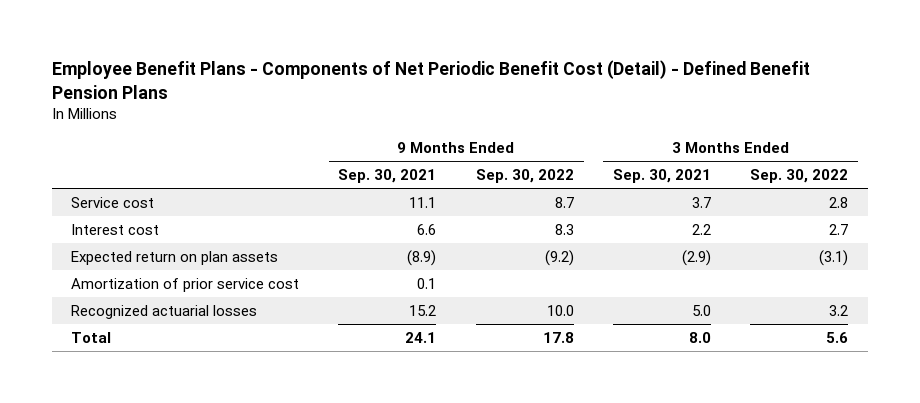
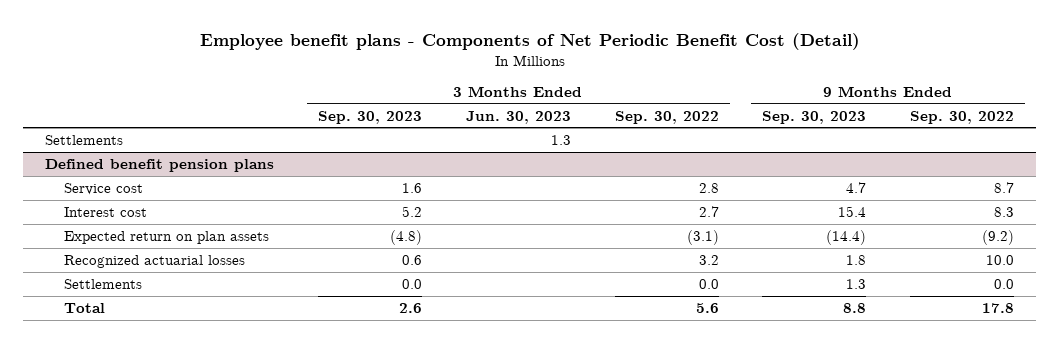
[51,60,810,99] Employee Benefit Plans - Components of Net Periodic Benefit Cost (Detail) - Defined Benefit Pension Plans -> [199,32,860,50] Employee benefit plans - Components of Net Periodic Benefit Cost (Detail)
[338,169,437,184] Sep. 30, 2021 -> none
[613,169,712,184] Sep. 30, 2021 -> none
none -> [317,110,422,124] Sep. 30, 2023
none -> [465,110,571,124] Jun. 30, 2023
none -> [762,110,867,124] Sep. 30, 2023
none -> [45,134,124,145] Settlements
none -> [45,158,275,172] Defined benefit pension plans
[71,277,300,292] Amortization of prior service cost -> none
none -> [63,278,142,289] Settlements

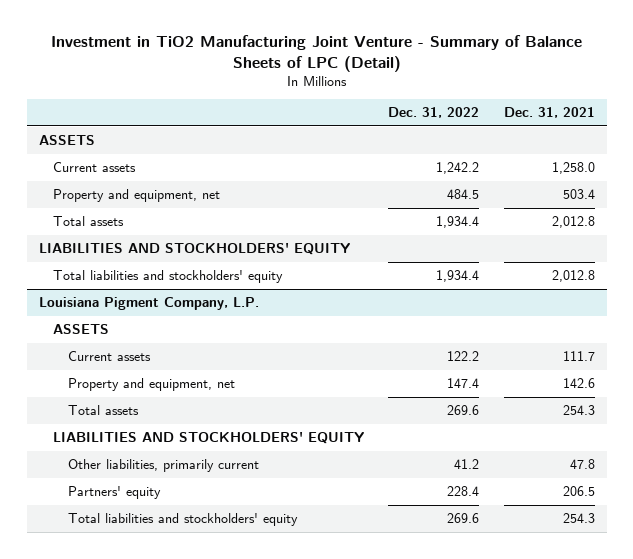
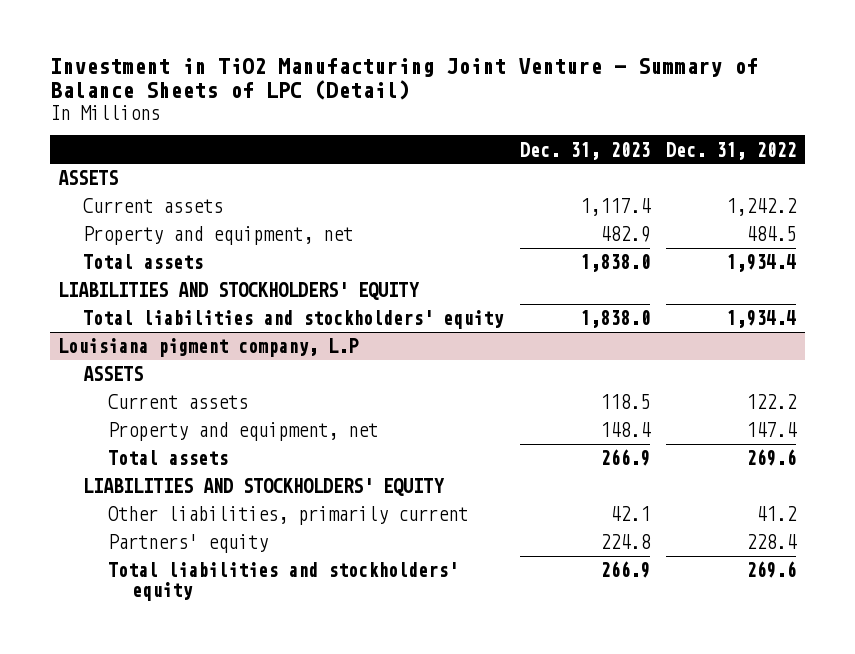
[503,107,595,119] Dec. 31, 2021 -> none
none -> [519,141,650,160] Dec. 31, 2023
[38,296,259,310] Louisiana Pigment Company, L.P. -> [58,338,360,358] Louisiana pigment company, L.P

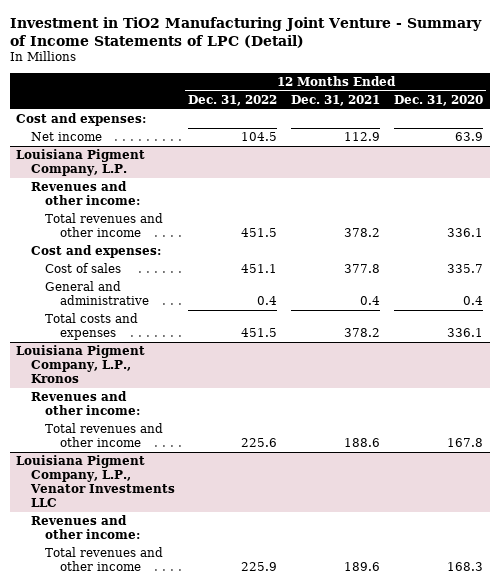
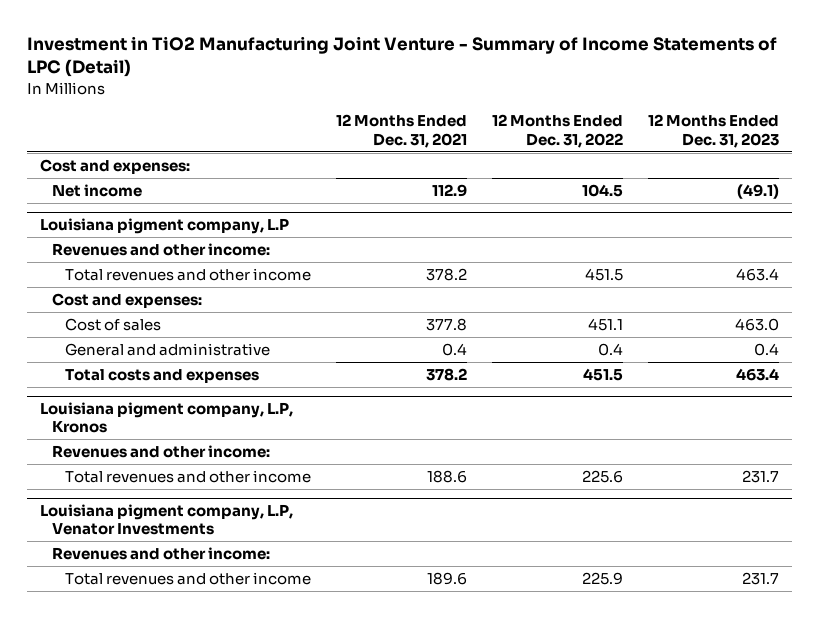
[393,94,483,106] Dec. 31, 2020 -> none
none -> [648,114,780,148] 12 Months Ended Dec. 31, 2023
[16,149,146,177] Louisiana Pigment Company, L.P. -> [39,218,289,235] Louisiana pigment company, L.P
[16,345,146,384] Louisiana Pigment Company, L.P., Kronos -> [39,402,293,434] Louisiana pigment company, L.P, Kronos
[16,455,175,508] Louisiana Pigment Company, L.P., Venator Investments LLC -> [39,504,293,536] Louisiana pigment company, L.P, Venator Investments

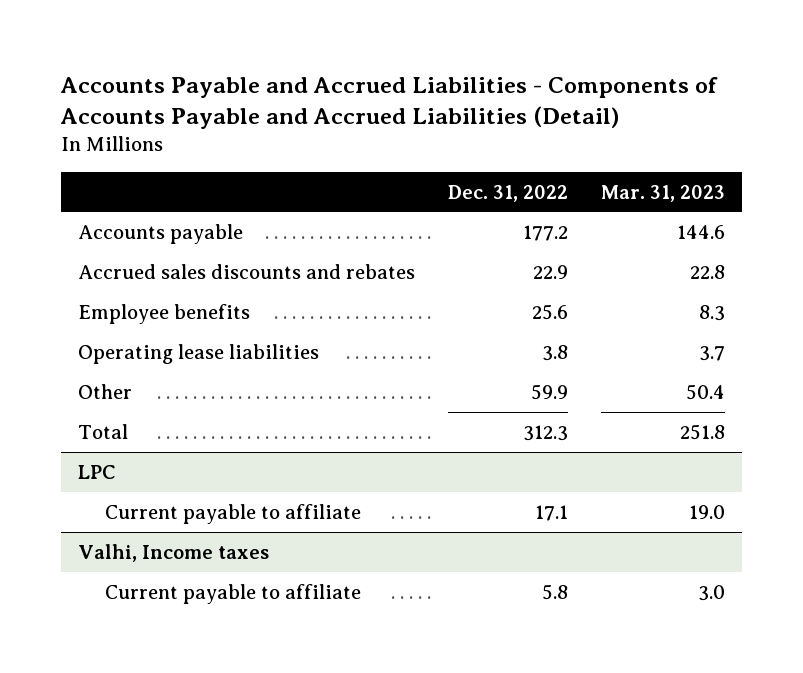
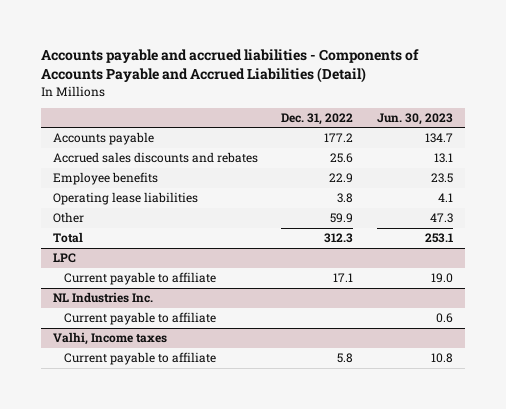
[60,76,719,130] Accounts Payable and Accrued Liabilities - Components of Accounts Payable and Accrued Liabilities (Detail) -> [41,49,420,84] Accounts payable and accrued liabilities - Components of Accounts Payable and Accrued Liabilities (Detail)
[601,184,726,202] Mar. 31, 2023 -> none
none -> [376,112,453,125] Jun. 30, 2023
[533,264,569,279] 22.9 -> [330,153,354,164] 25.6
[532,303,569,320] 25.6 -> [329,173,354,184] 22.9
none -> [52,292,153,304] NL Industries Inc.
none -> [64,312,217,326] Current payable to affiliate

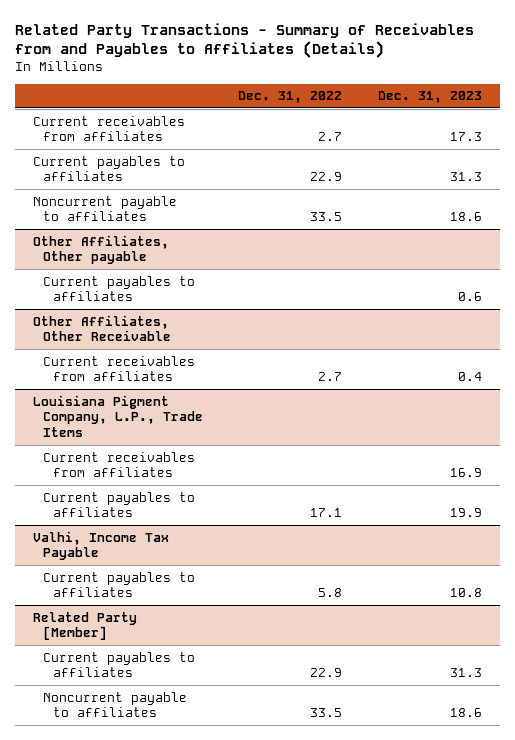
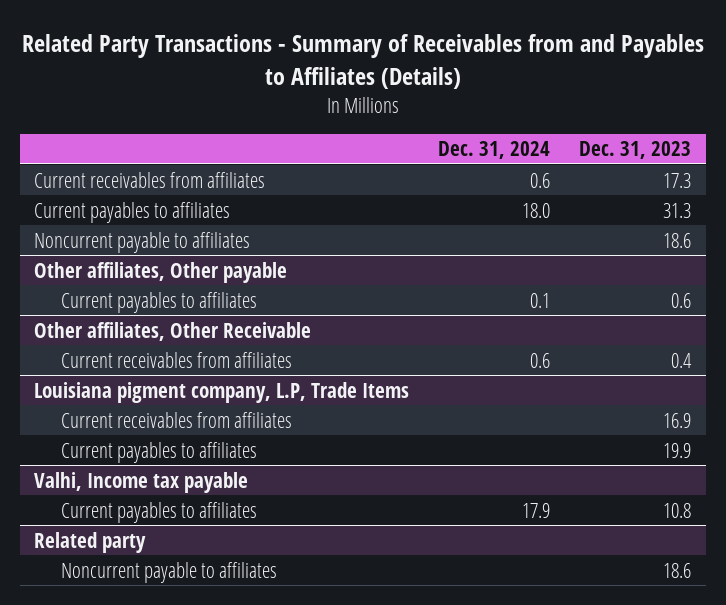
[238,91,343,104] Dec. 31, 2022 -> none
none -> [438,141,551,160] Dec. 31, 2024
[32,234,169,265] Other Affiliates, Other payable -> [34,261,288,283] Other affiliates, Other payable
[32,314,171,342] Other Affiliates, Other Receivable -> [34,321,312,341] Other affiliates, Other Receivable
[32,394,203,437] Louisiana Pigment Company, L.P., Trade Items -> [34,381,410,403] Louisiana pigment company, L.P, Trade Items
[32,530,169,561] Valhi, Income Tax Payable -> [34,471,249,493] Valhi, Income tax payable
[42,651,195,678] Current payables to affiliates -> none
[32,611,137,641] Related Party [Member] -> [34,531,147,553] Related party

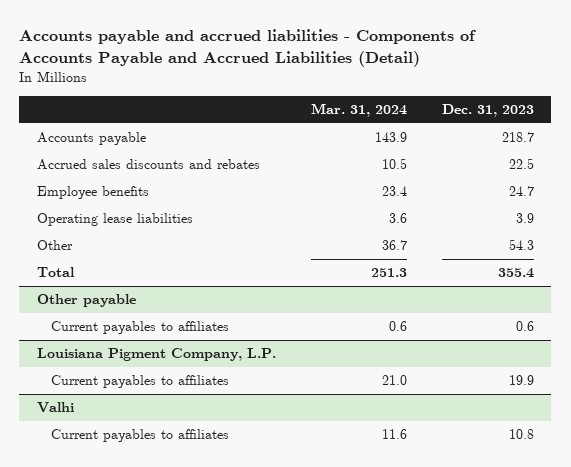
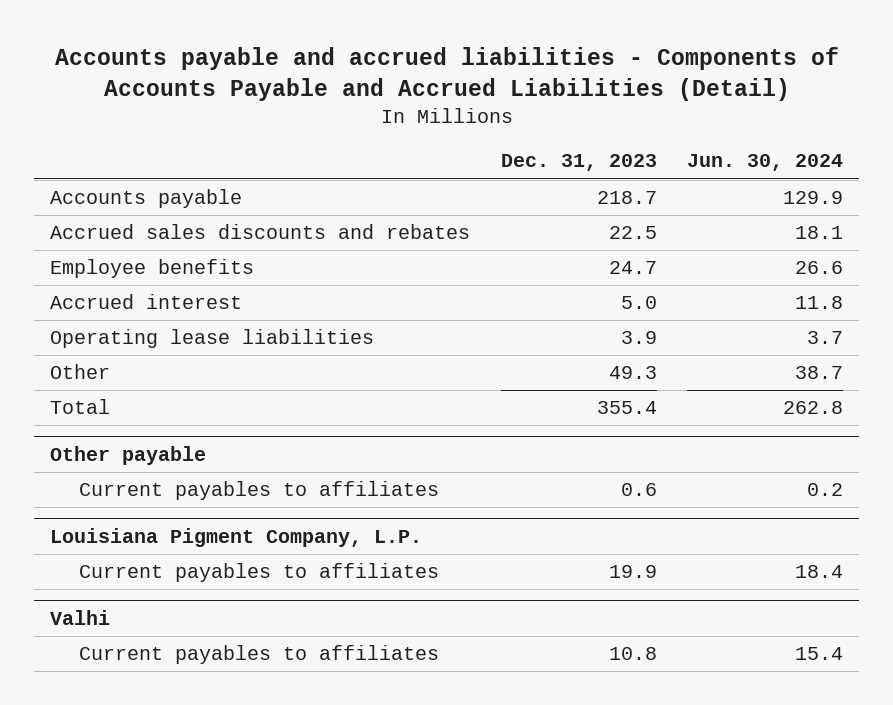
[310,103,407,118] Mar. 31, 2024 -> none
none -> [687,154,844,172] Jun. 30, 2024
none -> [49,294,242,310] Accrued interest
[508,239,534,251] 54.3 -> [608,366,657,380] 49.3

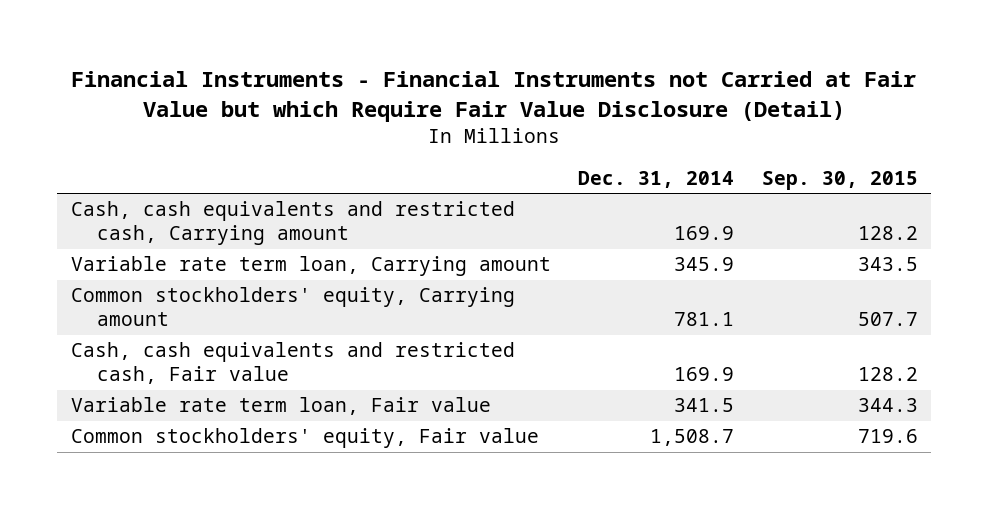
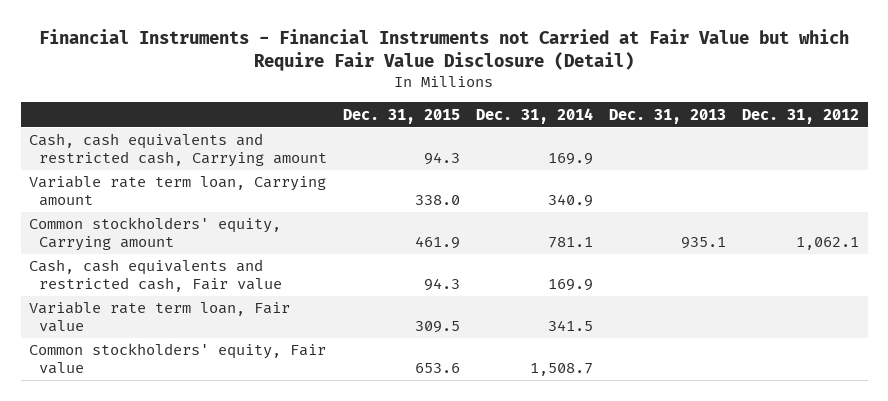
[761,171,918,191] Sep. 30, 2015 -> none
none -> [343,108,461,124] Dec. 31, 2015
none -> [609,108,727,124] Dec. 31, 2013
none -> [742,108,860,124] Dec. 31, 2012
[674,257,735,272] 345.9 -> [548,194,594,208] 340.9

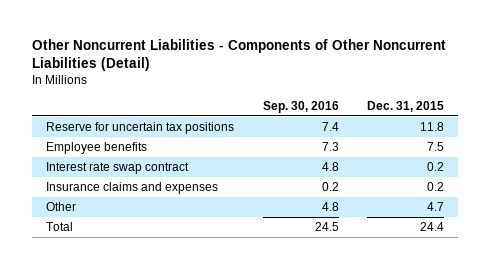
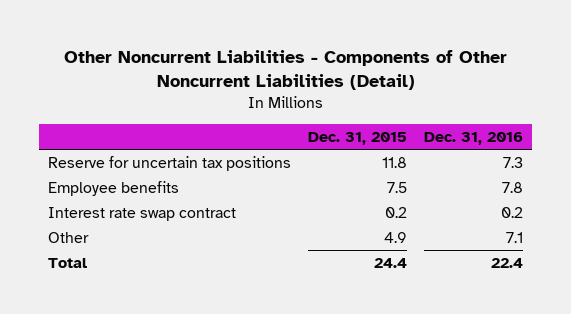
[262,101,339,114] Sep. 30, 2016 -> none
none -> [424,131,524,145] Dec. 31, 2016
[46,181,219,194] Insurance claims and expenses -> none
[427,201,445,211] 4.7 -> [384,231,408,243] 4.9

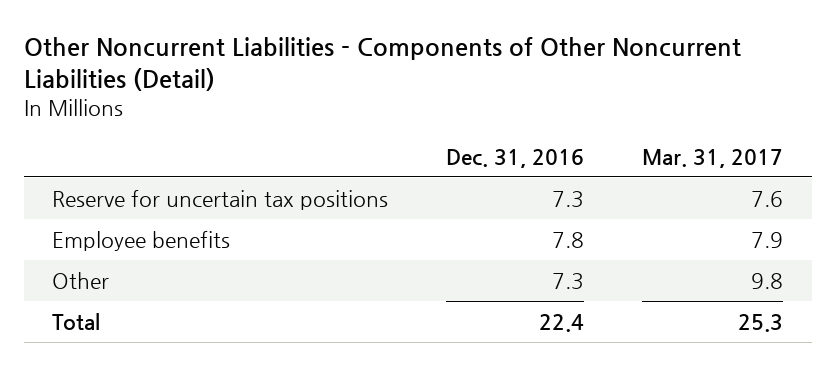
[308,131,408,145] Dec. 31, 2015 -> none
none -> [641,148,783,168] Mar. 31, 2017
[47,206,236,221] Interest rate swap contract -> none
[506,231,524,243] 7.1 -> [552,272,585,290] 7.3

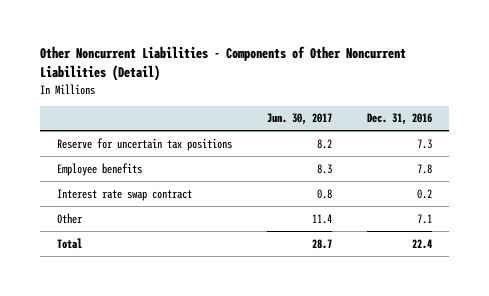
[641,148,783,168] Mar. 31, 2017 -> none
none -> [266,113,332,126] Jun. 30, 2017
none -> [56,188,192,201] Interest rate swap contract
[552,272,585,290] 7.3 -> [416,213,432,224] 7.1

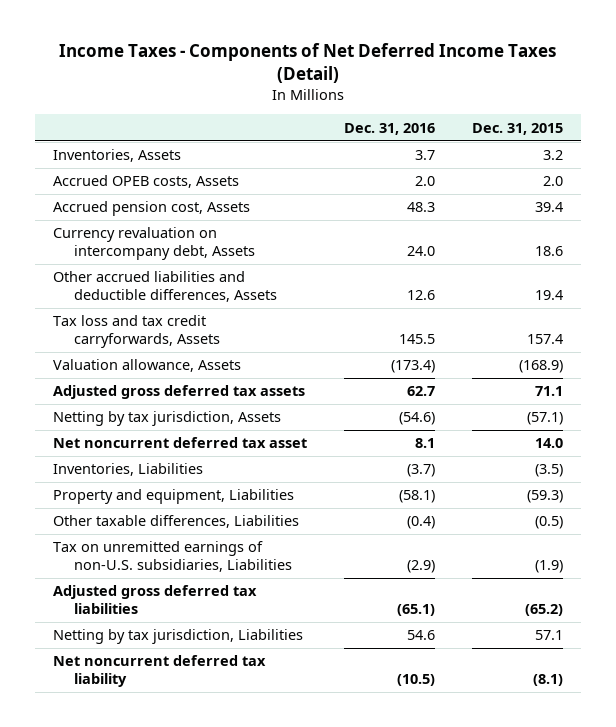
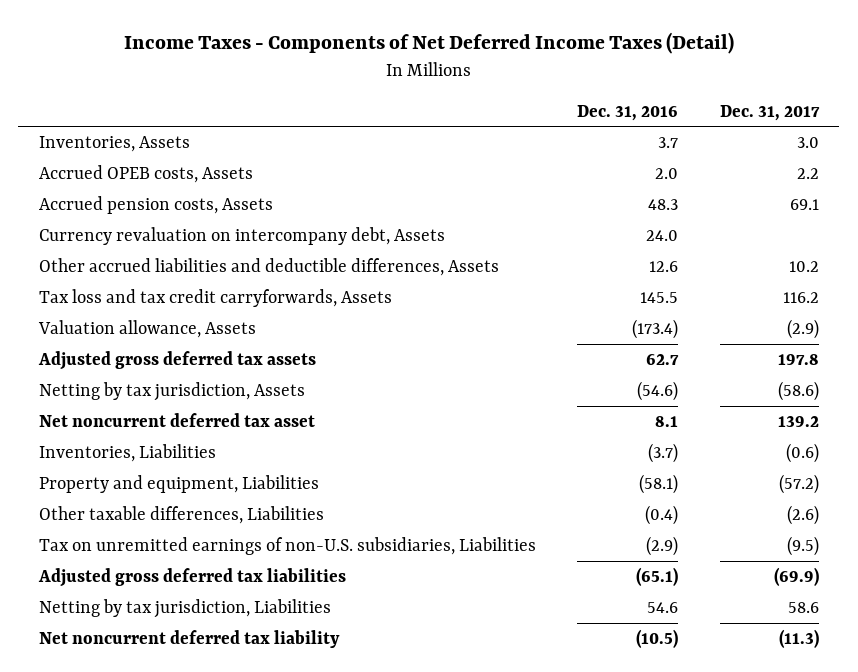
[471,122,563,135] Dec. 31, 2015 -> none
none -> [719,104,820,121] Dec. 31, 2017
[53,201,251,217] Accrued pension cost, Assets -> [39,195,274,214] Accrued pension costs, Assets

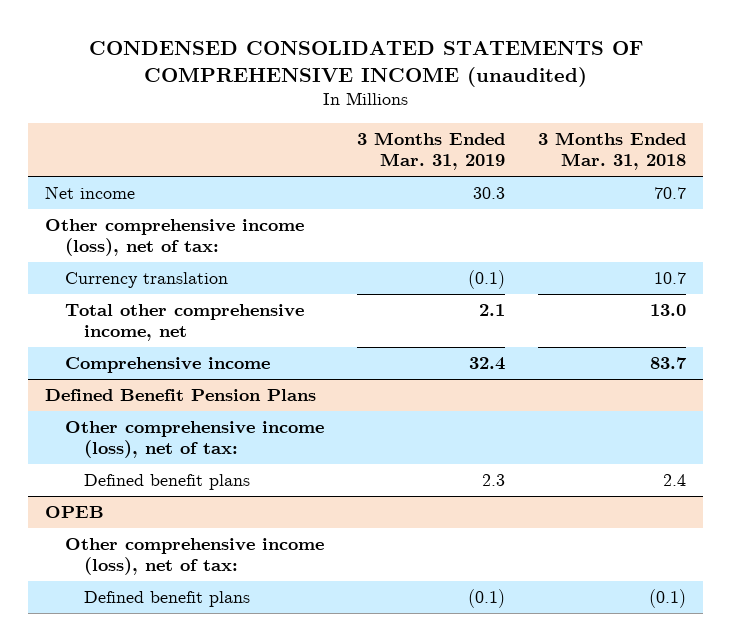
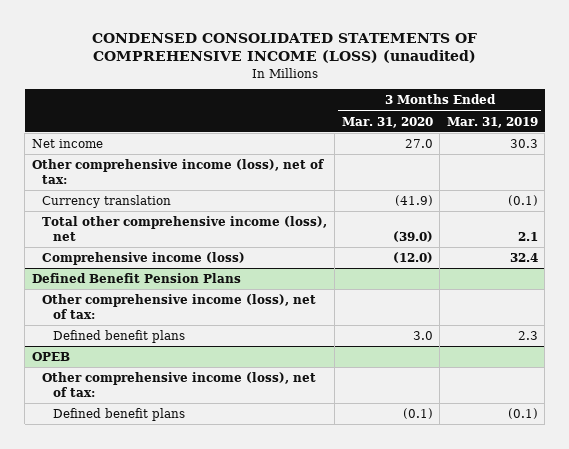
[88,39,643,87] CONDENSED CONSOLIDATED STATEMENTS OF COMPREHENSIVE INCOME (unaudited) -> [91,32,477,64] CONDENSED CONSOLIDATED STATEMENTS OF COMPREHENSIVE INCOME (LOSS) (unaudited)
[538,131,687,170] 3 Months Ended Mar. 31, 2018 -> none
none -> [341,116,433,128] Mar. 31, 2020
[64,304,304,342] Total other comprehensive income, net -> [42,215,328,241] Total other comprehensive income (loss), net
[64,357,270,374] Comprehensive income -> [42,251,246,265] Comprehensive income (loss)

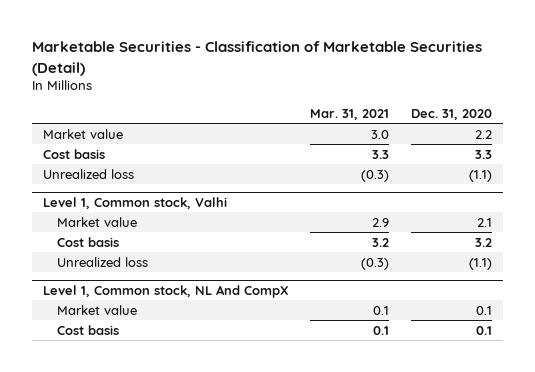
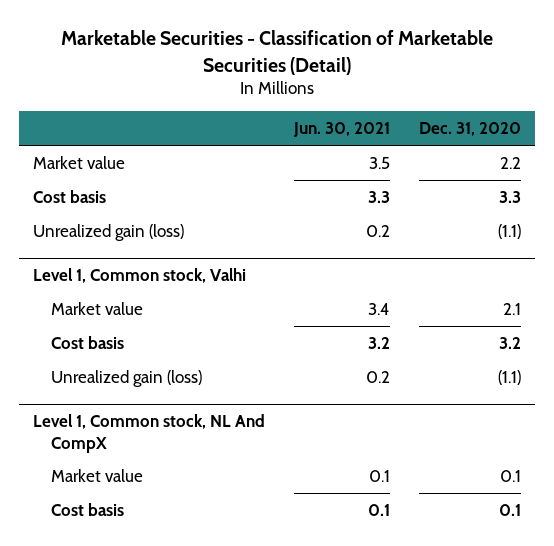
[310,108,390,120] Mar. 31, 2021 -> none
none -> [293,122,391,138] Jun. 30, 2021
[42,168,134,179] Unrealized loss -> [33,223,185,241] Unrealized gain (loss)
[56,256,148,267] Unrealized loss -> [50,369,202,387] Unrealized gain (loss)

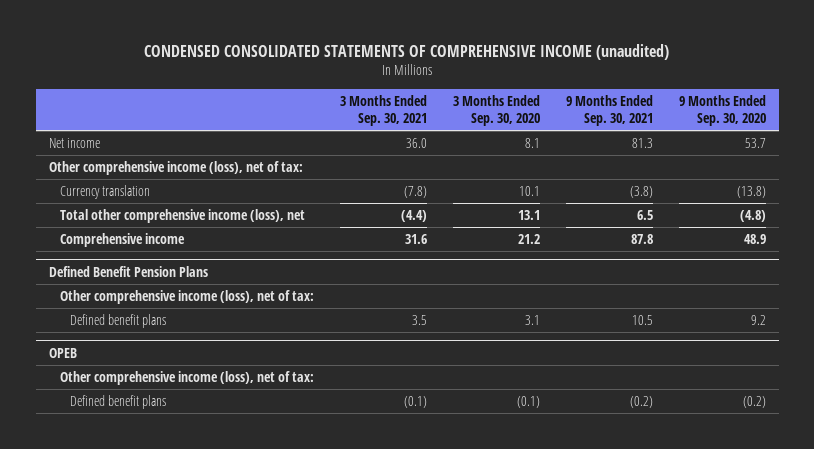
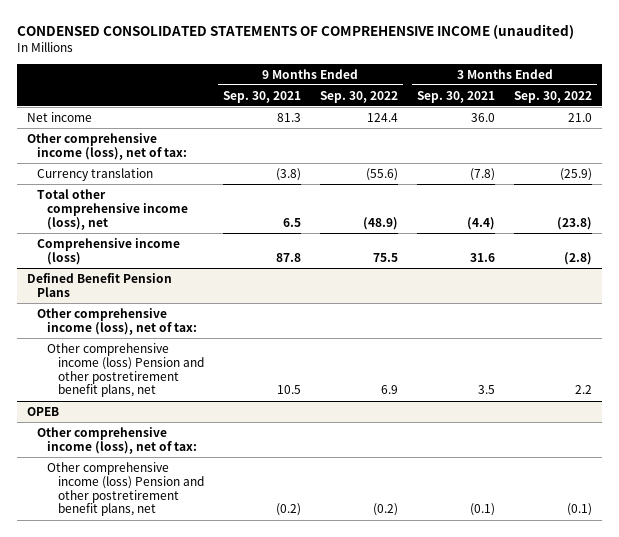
[452,94,540,127] 3 Months Ended Sep. 30, 2020 -> none
[678,94,766,127] 9 Months Ended Sep. 30, 2020 -> none
none -> [320,90,399,103] Sep. 30, 2022
none -> [514,90,593,103] Sep. 30, 2022
[59,232,185,247] Comprehensive income -> [37,237,181,265] Comprehensive income (loss)
[70,313,167,328] Defined benefit plans -> [47,342,204,398] Other comprehensive income (loss) Pension and other postretirement benefit plans, net
[70,394,167,409] Defined benefit plans -> [47,461,204,517] Other comprehensive income (loss) Pension and other postretirement benefit plans, net

